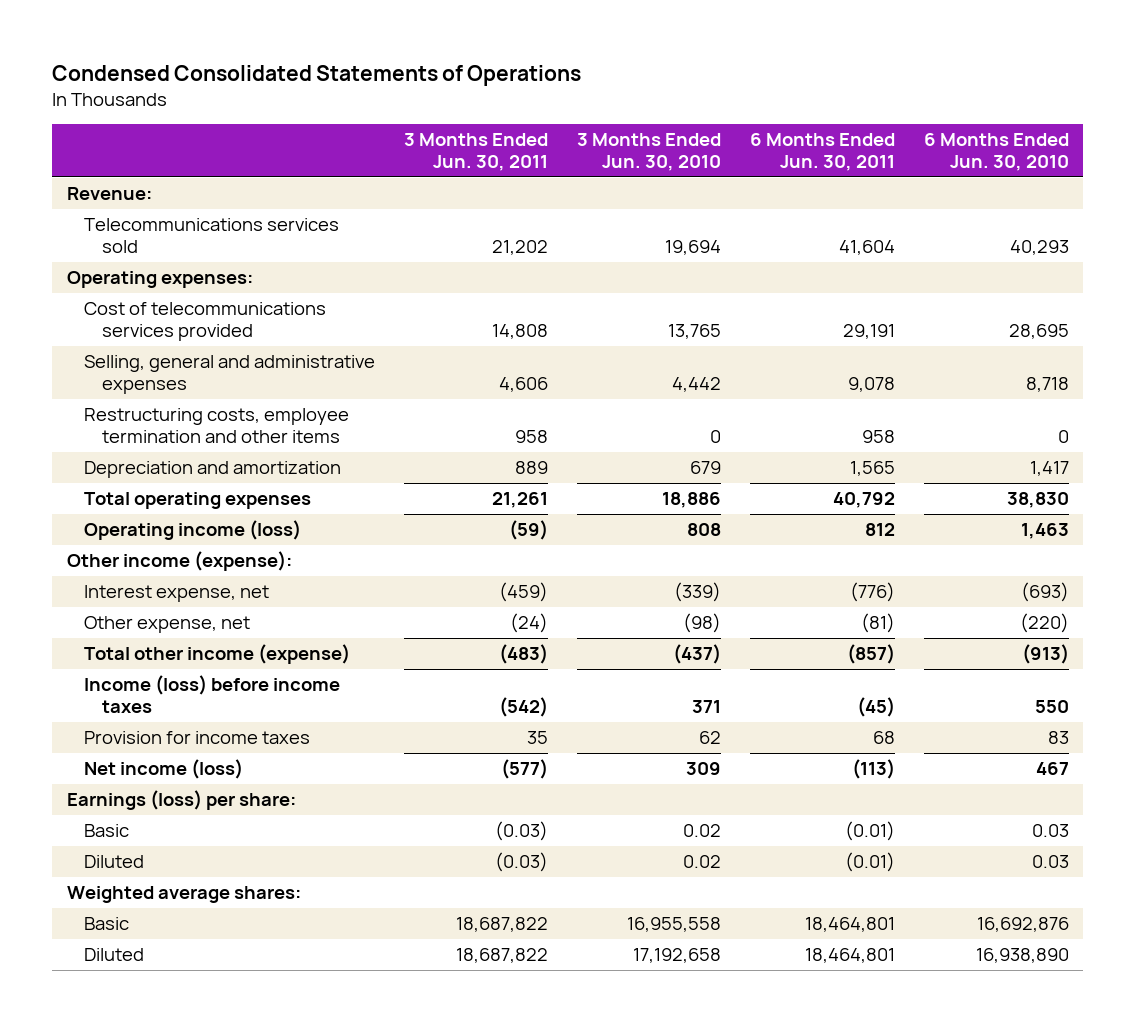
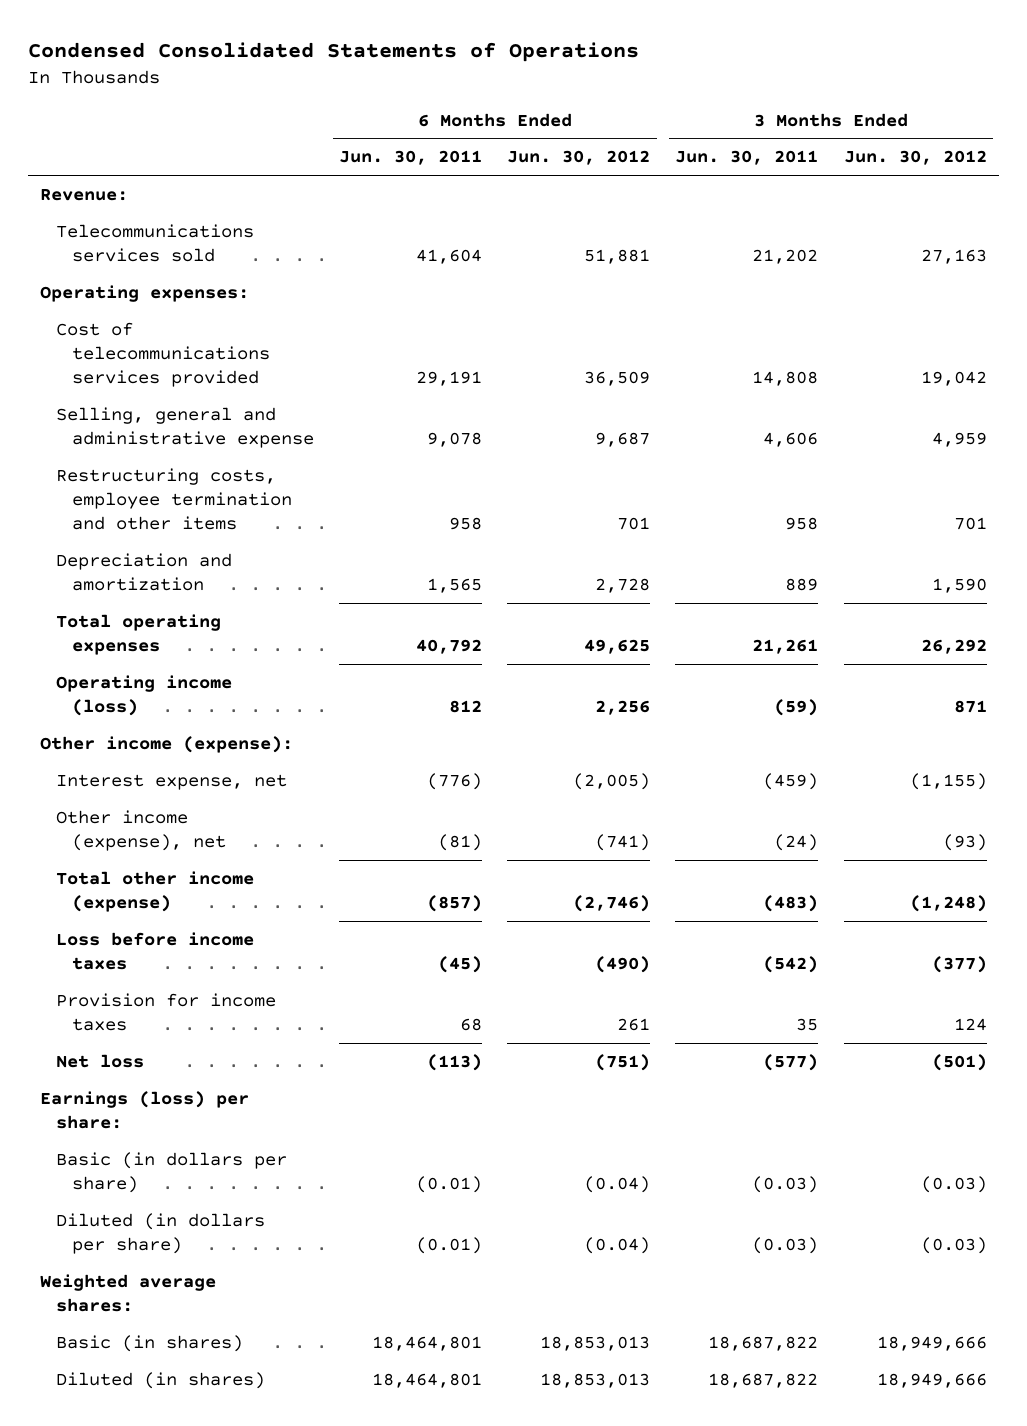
[577,133,722,172] 3 Months Ended Jun. 30, 2010 -> none
[923,133,1069,172] 6 Months Ended Jun. 30, 2010 -> none
none -> [507,150,651,166] Jun. 30, 2012
none -> [843,150,987,166] Jun. 30, 2012
[84,355,376,395] Selling, general and administrative expenses -> [56,406,315,448] Selling, general and administrative expense
[84,616,251,634] Other expense, net -> [56,809,227,851] Other income (expense), net
[84,675,341,714] Income (loss) before income taxes -> [56,931,255,970] Loss before income taxes
[84,759,244,780] Net income (loss) -> [56,1053,145,1068] Net loss
[84,824,130,838] Basic -> [56,1151,288,1193] Basic (in dollars per share)
[84,855,145,869] Diluted -> [56,1212,266,1254] Diluted (in dollars per share)
[84,917,130,931] Basic -> [56,1334,244,1352] Basic (in shares)
[84,948,145,962] Diluted -> [56,1371,266,1389] Diluted (in shares)

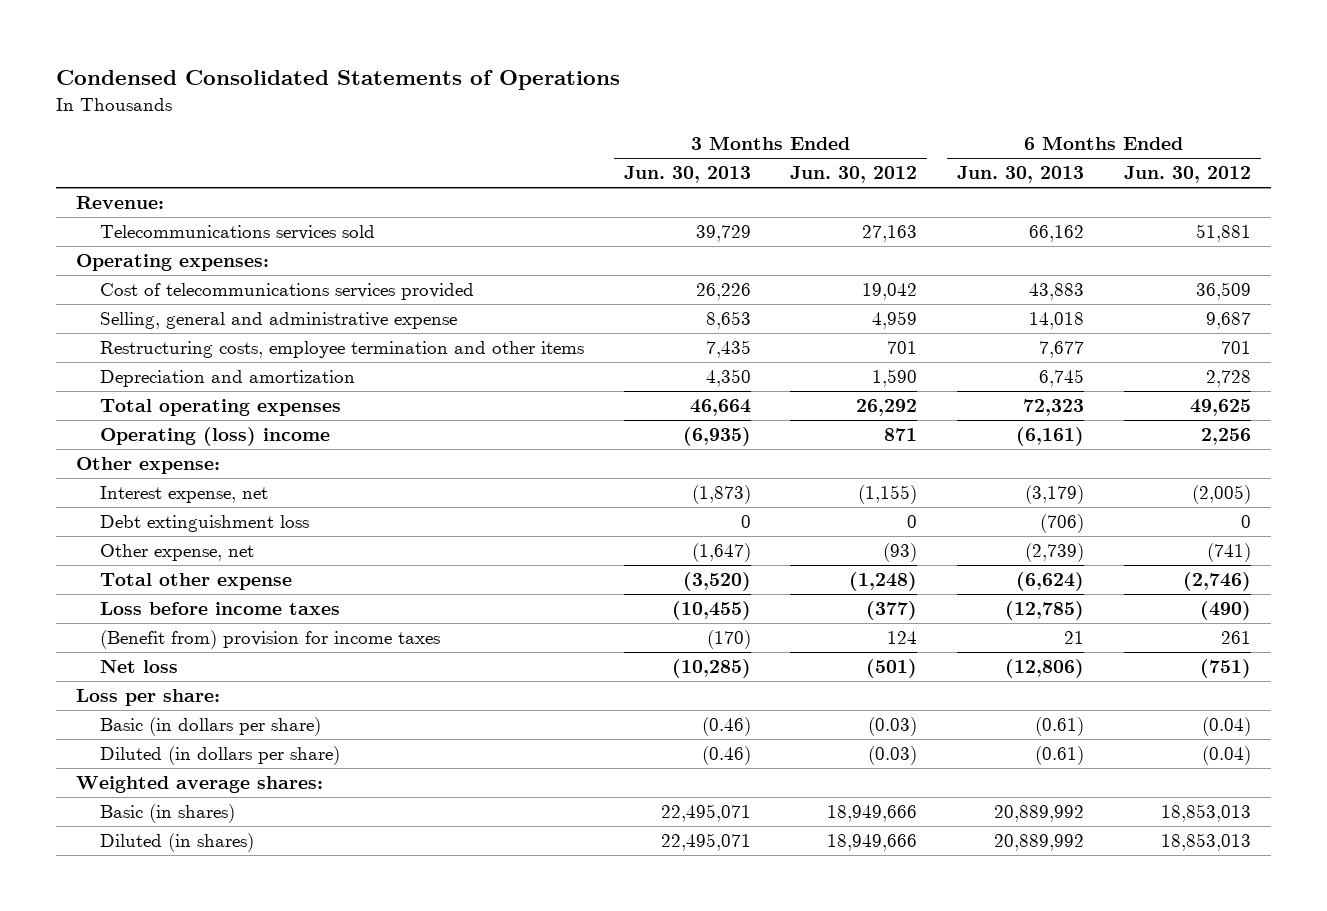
[339,150,483,166] Jun. 30, 2011 -> none
[675,150,819,166] Jun. 30, 2011 -> none
none -> [623,166,751,184] Jun. 30, 2013
none -> [957,166,1085,184] Jun. 30, 2013
[56,674,233,716] Operating income (loss) -> [99,426,330,446] Operating (loss) income
[40,735,294,753] Other income (expense): -> [76,456,221,474] Other expense:
none -> [99,514,309,532] Debt extinguishment loss
[56,809,227,851] Other income (expense), net -> [99,543,254,561] Other expense, net
[56,870,255,912] Total other income (expense) -> [99,572,292,590] Total other expense
[56,992,277,1031] Provision for income taxes -> [99,629,440,649] (Benefit from) provision for income taxes
[40,1090,250,1129] Earnings (loss) per share: -> [76,688,221,706] Loss per share:

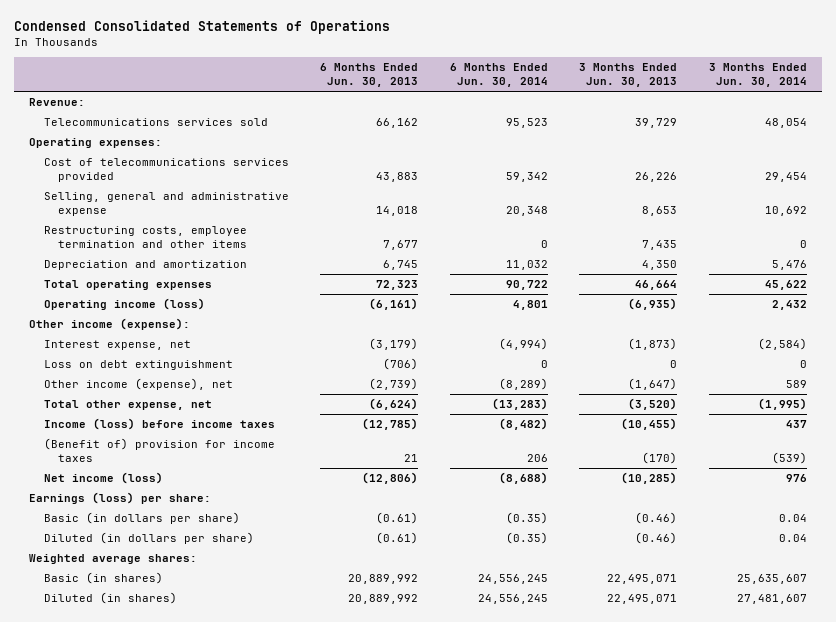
[790,166,918,184] Jun. 30, 2012 -> none
[1123,166,1251,184] Jun. 30, 2012 -> none
none -> [449,63,548,88] 6 Months Ended Jun. 30, 2014
none -> [708,63,807,88] 3 Months Ended Jun. 30, 2014
[99,426,330,446] Operating (loss) income -> [43,298,205,311] Operating income (loss)
[76,456,221,474] Other expense: -> [29,318,191,331] Other income (expense):
[99,514,309,532] Debt extinguishment loss -> [43,360,233,371] Loss on debt extinguishment
[99,543,254,561] Other expense, net -> [43,378,233,391] Other income (expense), net
[99,572,292,590] Total other expense -> [43,400,212,411] Total other expense, net
[99,601,340,615] Loss before income taxes -> [43,418,275,431] Income (loss) before income taxes
[99,629,440,649] (Benefit from) provision for income taxes -> [43,438,275,462] (Benefit of) provision for income taxes
[99,659,178,673] Net loss -> [43,472,163,485] Net income (loss)
[76,688,221,706] Loss per share: -> [29,492,212,505] Earnings (loss) per share:

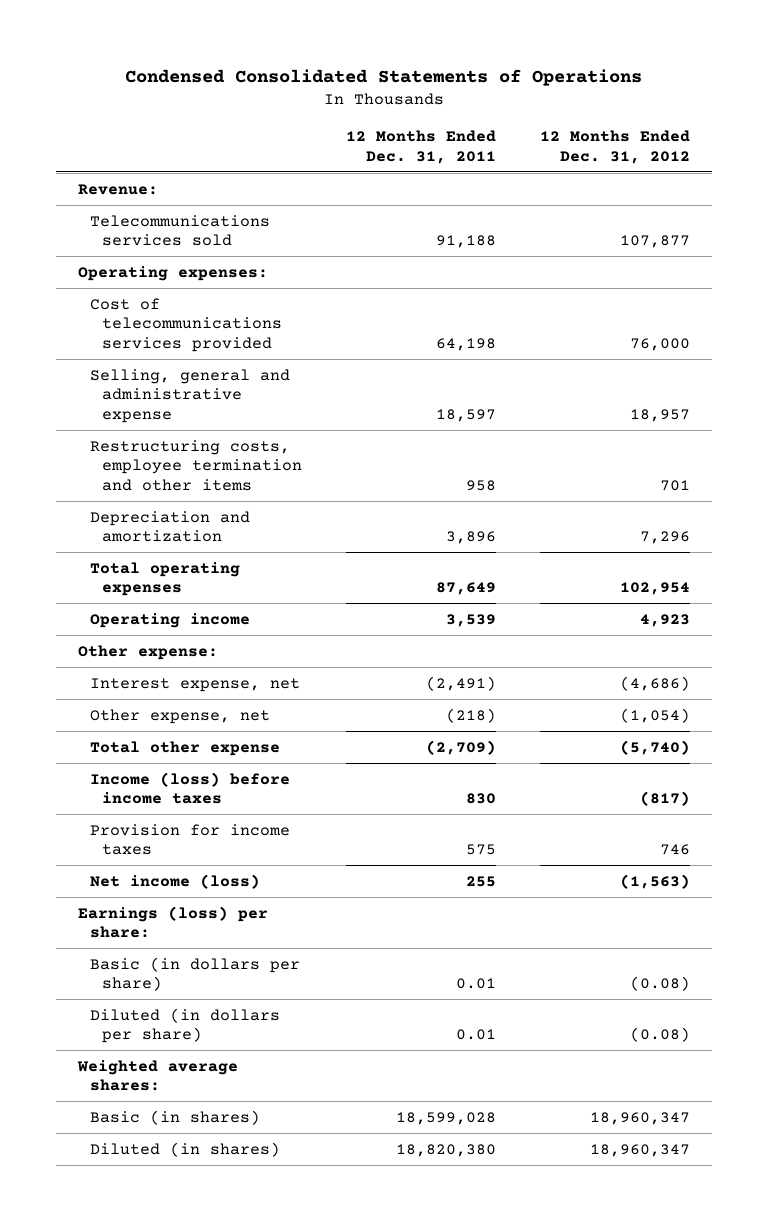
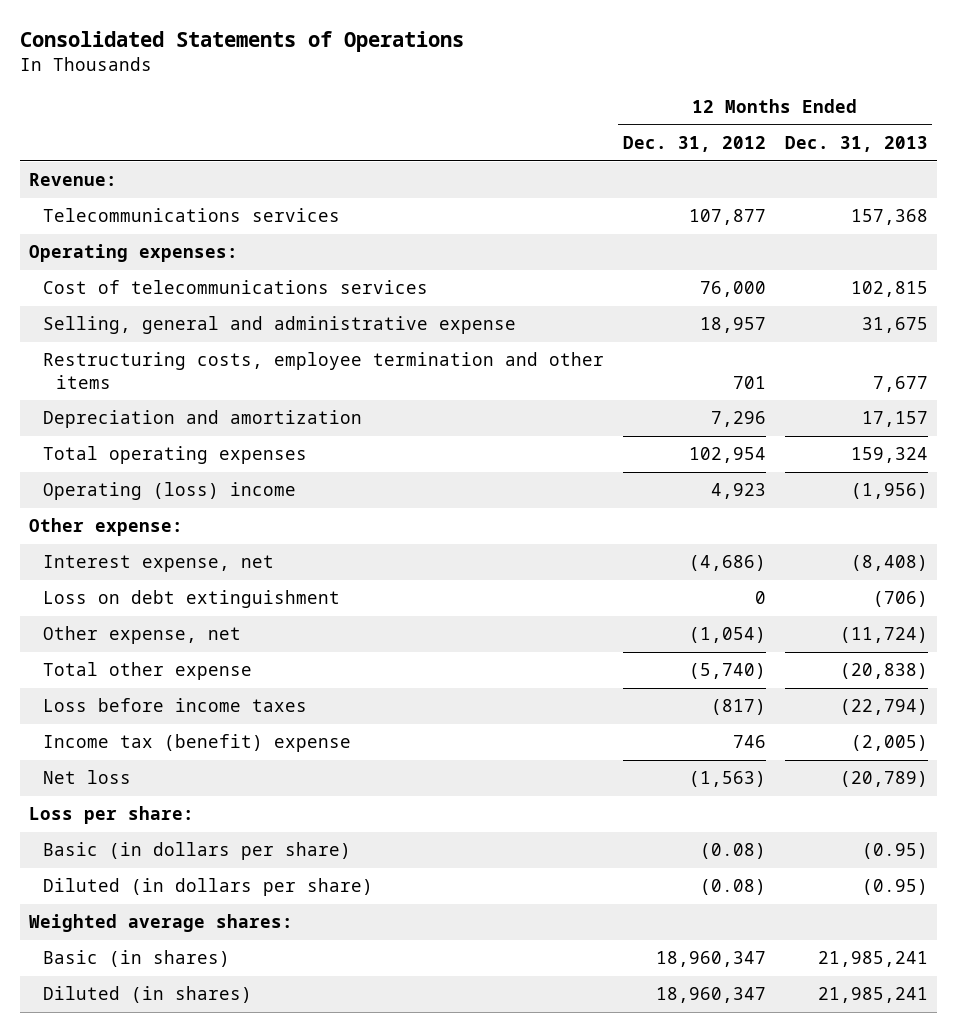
[125,68,643,86] Condensed Consolidated Statements of Operations -> [19,31,464,53] Consolidated Statements of Operations
[346,130,497,164] 12 Months Ended Dec. 31, 2011 -> none
none -> [784,136,928,153] Dec. 31, 2013
[90,214,271,247] Telecommunications services sold -> [42,208,340,223] Telecommunications services
[90,297,282,352] Cost of telecommunications services provided -> [42,280,428,295] Cost of telecommunications services
[90,612,251,628] Operating income -> [42,482,296,501] Operating (loss) income
none -> [42,590,340,609] Loss on debt extinguishment
[90,771,291,805] Income (loss) before income taxes -> [42,698,307,713] Loss before income taxes
[90,823,291,856] Provision for income taxes -> [42,734,351,753] Income tax (benefit) expense
[90,873,261,889] Net income (loss) -> [42,770,131,785] Net loss
[78,905,269,939] Earnings (loss) per share: -> [29,806,195,825] Loss per share:

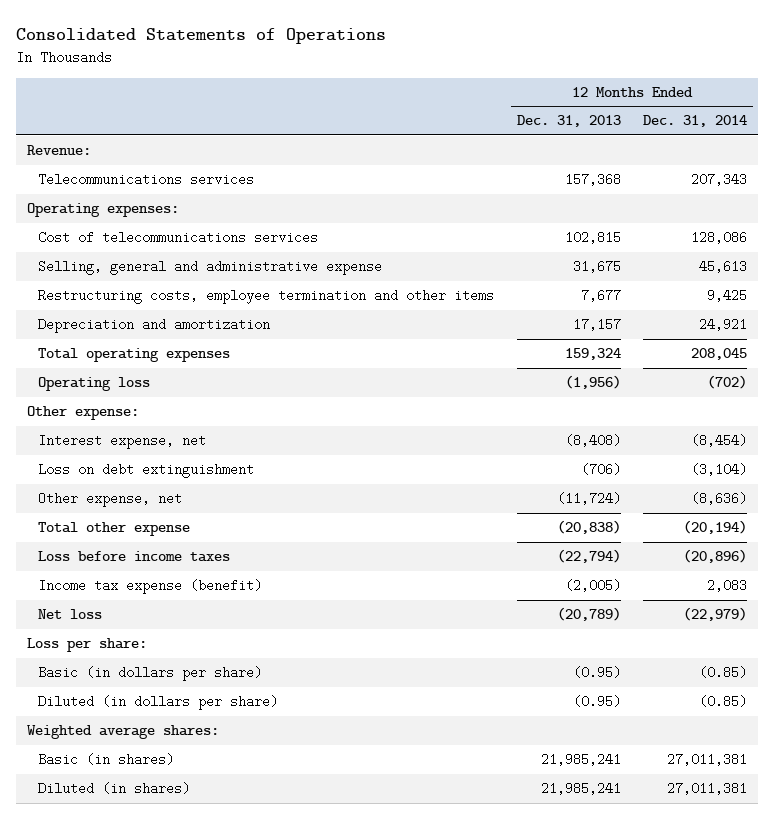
[622,136,766,153] Dec. 31, 2012 -> none
none -> [643,115,748,128] Dec. 31, 2014
[42,482,296,501] Operating (loss) income -> [38,377,151,392] Operating loss
[42,734,351,753] Income tax (benefit) expense -> [38,579,263,595] Income tax expense (benefit)

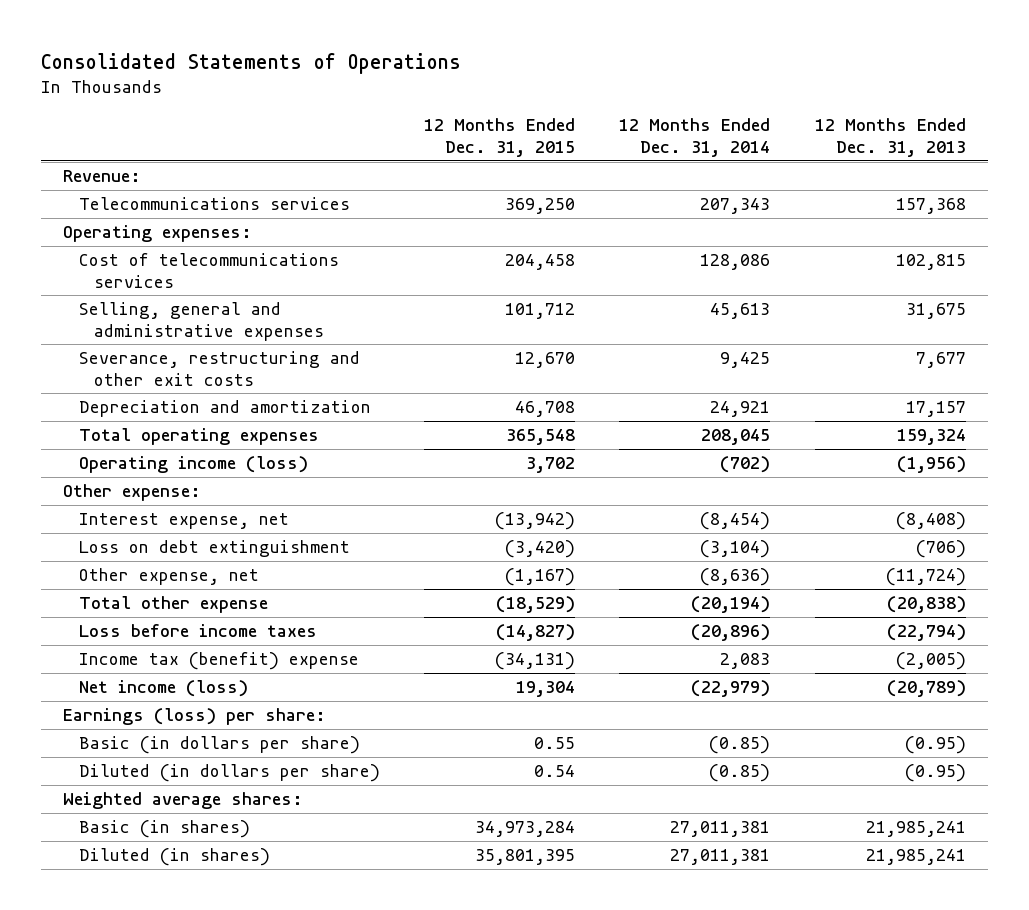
none -> [424,118,576,157] 12 Months Ended Dec. 31, 2015
[38,260,383,276] Selling, general and administrative expense -> [78,302,324,341] Selling, general and administrative expenses
[38,289,495,305] Restructuring costs, employee termination and other items -> [78,351,360,386] Severance, restructuring and other exit costs
[38,377,151,392] Operating loss -> [78,456,308,474] Operating income (loss)
[38,579,263,595] Income tax expense (benefit) -> [78,652,359,671] Income tax (benefit) expense
[38,609,103,620] Net loss -> [78,680,248,698] Net income (loss)
[26,638,147,653] Loss per share: -> [63,708,327,726] Earnings (loss) per share:

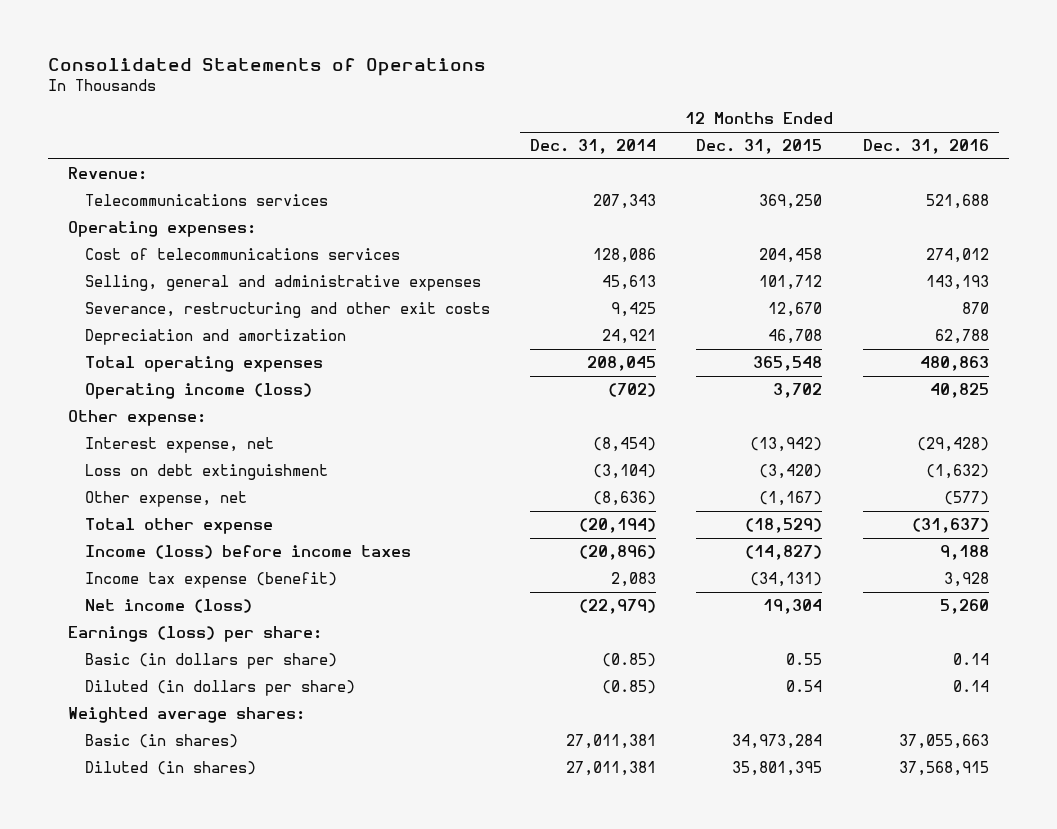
[814,118,966,157] 12 Months Ended Dec. 31, 2013 -> none
none -> [862,139,989,155] Dec. 31, 2016
[78,624,317,638] Loss before income taxes -> [84,544,411,559] Income (loss) before income taxes
[78,652,359,671] Income tax (benefit) expense -> [84,571,337,588] Income tax expense (benefit)

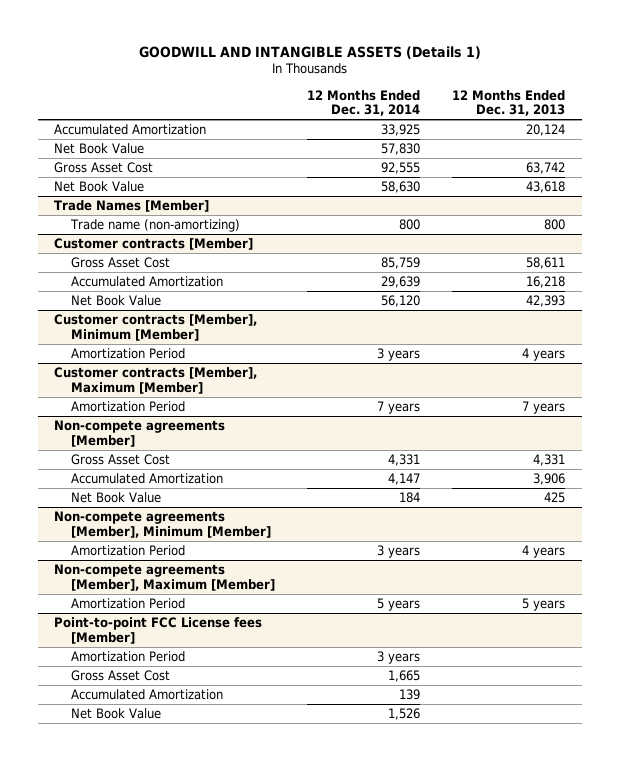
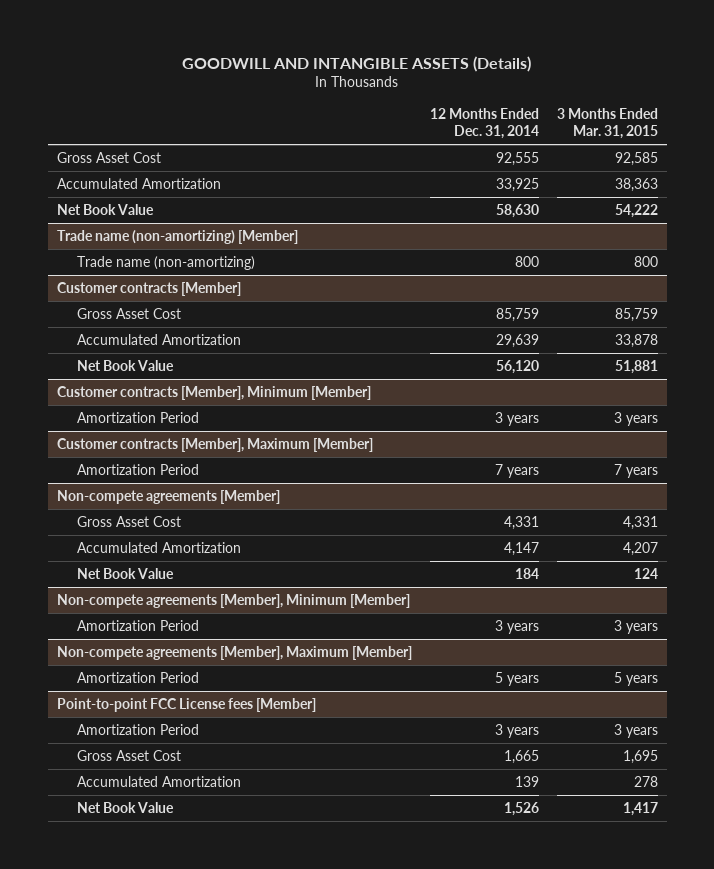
[138,45,481,59] GOODWILL AND INTANGIBLE ASSETS (Details 1) -> [182,55,532,72] GOODWILL AND INTANGIBLE ASSETS (Details)
[452,89,566,117] 12 Months Ended Dec. 31, 2013 -> none
none -> [556,108,658,140] 3 Months Ended Mar. 31, 2015
[54,142,145,154] Net Book Value -> none
[54,123,207,135] Accumulated Amortization -> [56,178,221,190] Accumulated Amortization
[54,199,210,212] Trade Names [Member] -> [56,230,298,245] Trade name (non-amortizing) [Member]

